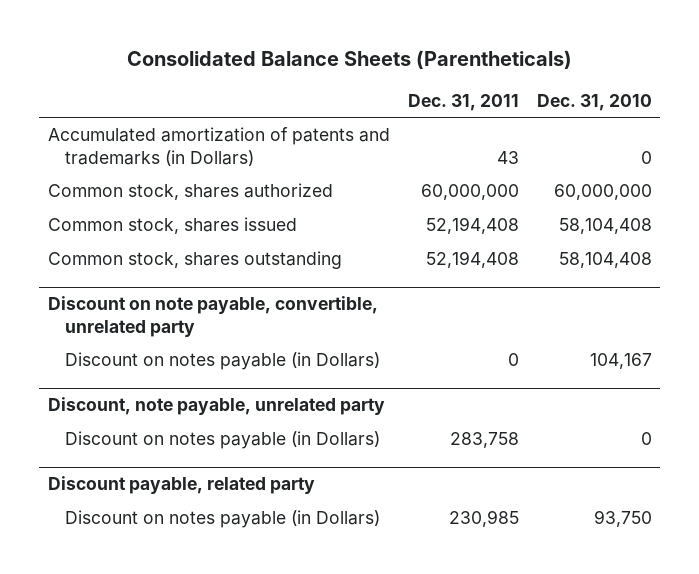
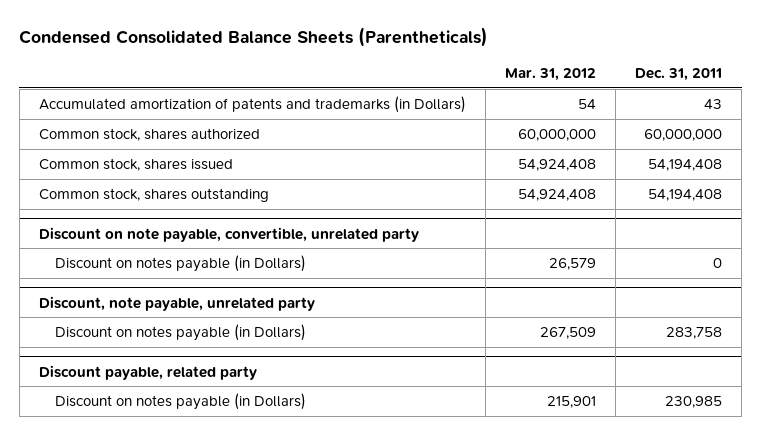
[126,50,572,70] Consolidated Balance Sheets (Parentheticals) -> [19,26,489,47] Condensed Consolidated Balance Sheets (Parentheticals)
[536,93,652,111] Dec. 31, 2010 -> none
none -> [504,67,596,81] Mar. 31, 2012
[425,217,519,235] 52,194,408 -> [648,159,723,172] 54,194,408
[425,251,519,269] 52,194,408 -> [648,189,723,202] 54,194,408

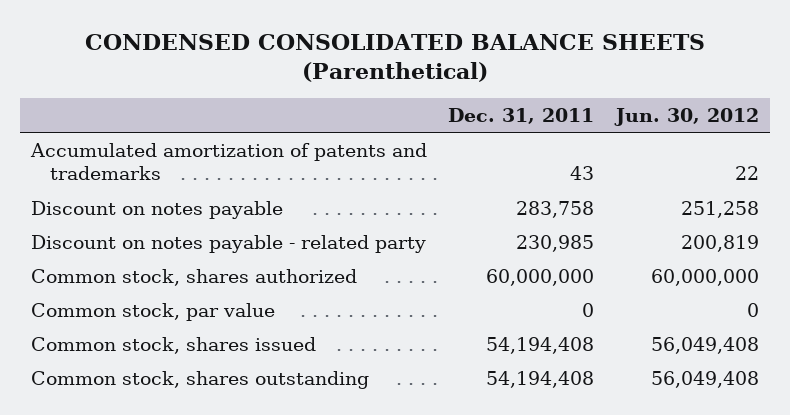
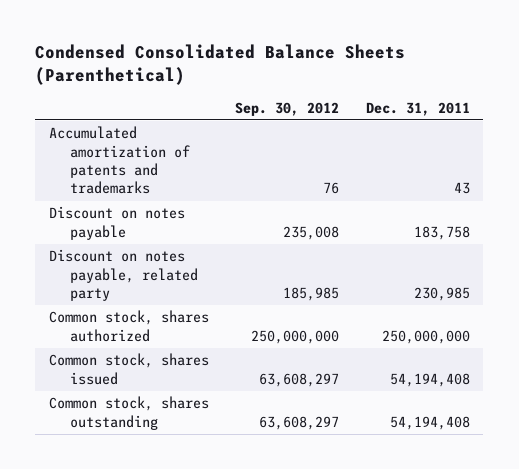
[84,33,705,83] CONDENSED CONSOLIDATED BALANCE SHEETS (Parenthetical) -> [35,43,406,85] Condensed Consolidated Balance Sheets (Parenthetical)
[613,108,759,127] Jun. 30, 2012 -> none
none -> [235,101,340,116] Sep. 30, 2012
[30,303,275,322] Common stock, par value -> none
[516,201,595,219] 283,758 -> [414,225,471,240] 183,758
[30,235,426,254] Discount on notes payable - related party -> [48,249,198,302] Discount on notes payable, related party
[486,269,595,287] 60,000,000 -> [382,329,471,344] 250,000,000

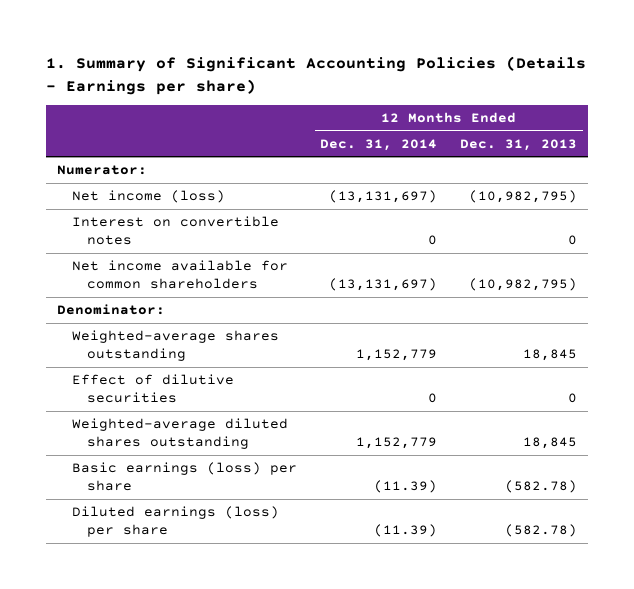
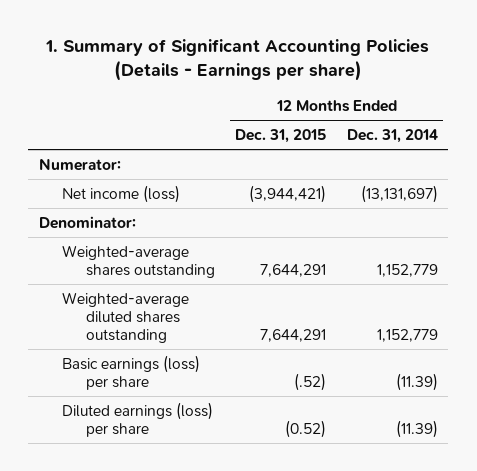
[460,138,578,151] Dec. 31, 2013 -> none
none -> [235,129,327,144] Dec. 31, 2015
[72,216,280,245] Interest on convertible notes -> none
[72,260,289,289] Net income available for common shareholders -> none
[72,374,235,403] Effect of dilutive securities -> none

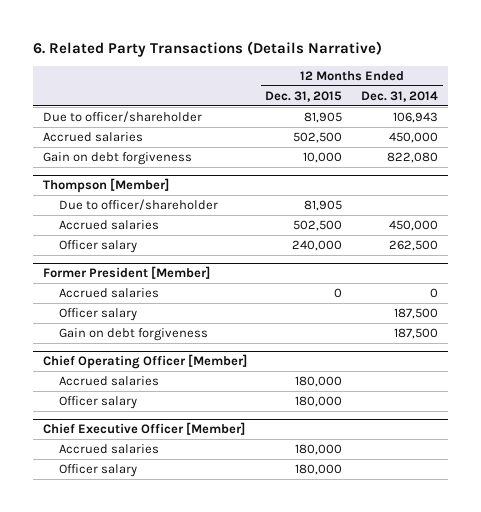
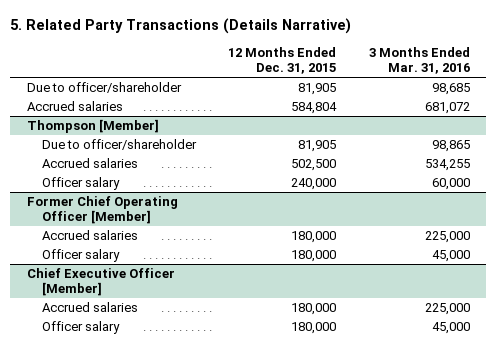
[33,41,383,58] 6. Related Party Transactions (Details Narrative) -> [10,18,352,35] 5. Related Party Transactions (Details Narrative)
[361,90,439,102] Dec. 31, 2014 -> none
none -> [368,47,470,75] 3 Months Ended Mar. 31, 2016
[42,151,192,165] Gain on debt forgiveness -> none
[293,131,343,143] 502,500 -> [291,102,338,115] 584,804
[42,266,210,280] Former President [Member] -> none
[59,287,160,298] Accrued salaries -> none
[59,307,138,321] Officer salary -> none
[59,327,209,341] Gain on debt forgiveness -> none
[42,354,247,370] Chief Operating Officer [Member] -> [26,196,178,225] Former Chief Operating Officer [Member]

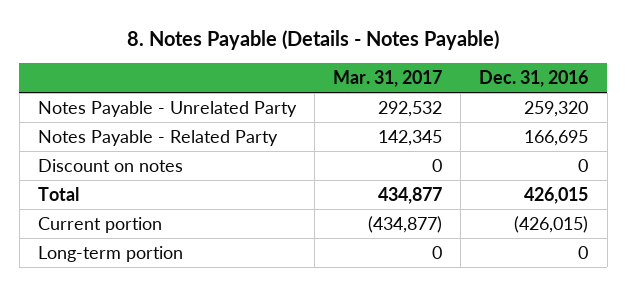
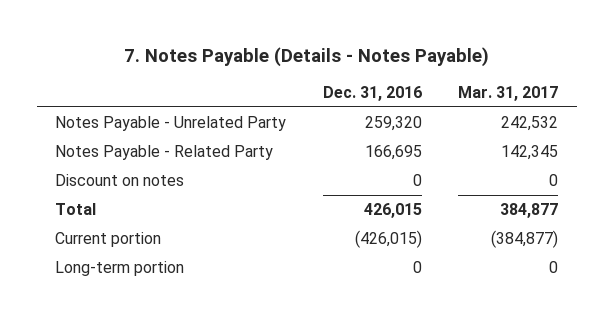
[127,30,500,51] 8. Notes Payable (Details - Notes Payable) -> [123,46,489,67] 7. Notes Payable (Details - Notes Payable)
[378,100,443,117] 292,532 -> [501,116,559,132] 242,532
[378,186,443,204] 434,877 -> [500,203,559,219] 384,877
[368,215,443,233] (434,877) -> [491,230,559,249] (384,877)

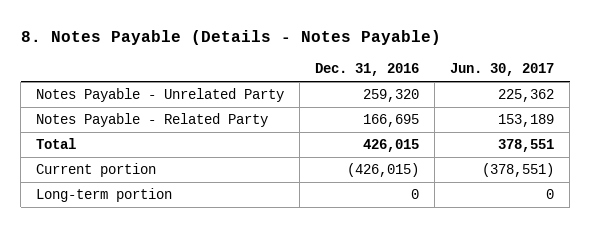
[123,46,489,67] 7. Notes Payable (Details - Notes Payable) -> [20,30,441,46] 8. Notes Payable (Details - Notes Payable)
[458,85,559,101] Mar. 31, 2017 -> none
none -> [450,63,555,77] Jun. 30, 2017
[55,174,185,187] Discount on notes -> none

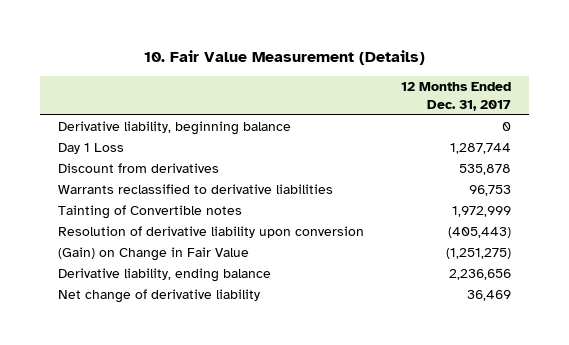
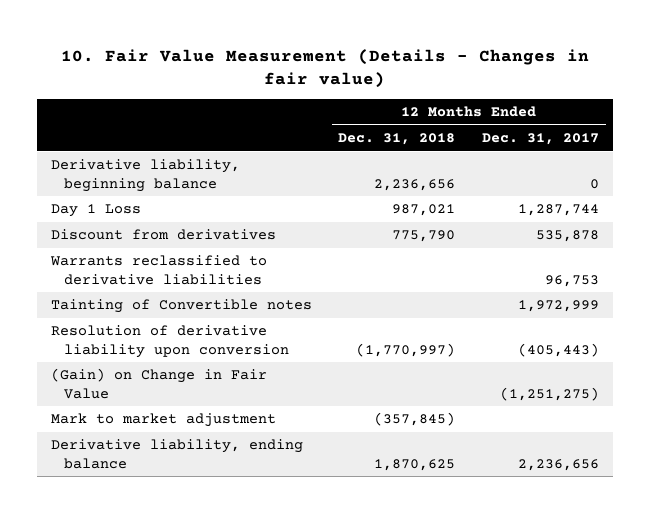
[143,49,425,65] 10. Fair Value Measurement (Details) -> [60,48,589,89] 10. Fair Value Measurement (Details - Changes in fair value)
none -> [338,133,456,146] Dec. 31, 2018
none -> [50,413,276,428] Mark to market adjustment
[58,289,261,304] Net change of derivative liability -> none

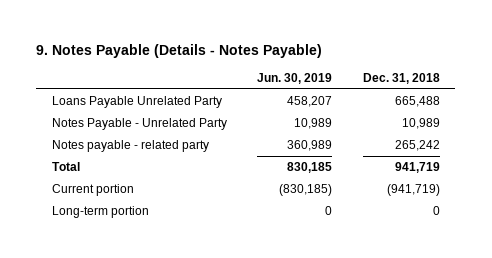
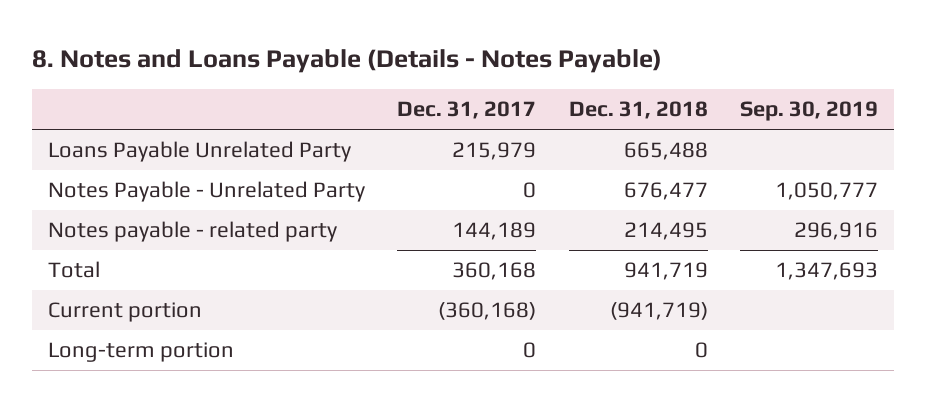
[36,43,323,58] 9. Notes Payable (Details - Notes Payable) -> [31,48,662,73] 8. Notes and Loans Payable (Details - Notes Payable)
[257,72,333,84] Jun. 30, 2019 -> none
none -> [397,101,537,120] Dec. 31, 2017
none -> [739,101,878,122] Sep. 30, 2019
[401,118,440,130] 10,989 -> [623,182,708,201] 676,477
[394,140,440,152] 265,242 -> [623,222,708,241] 214,495

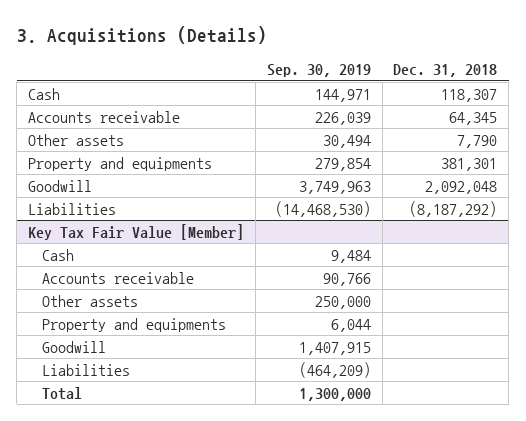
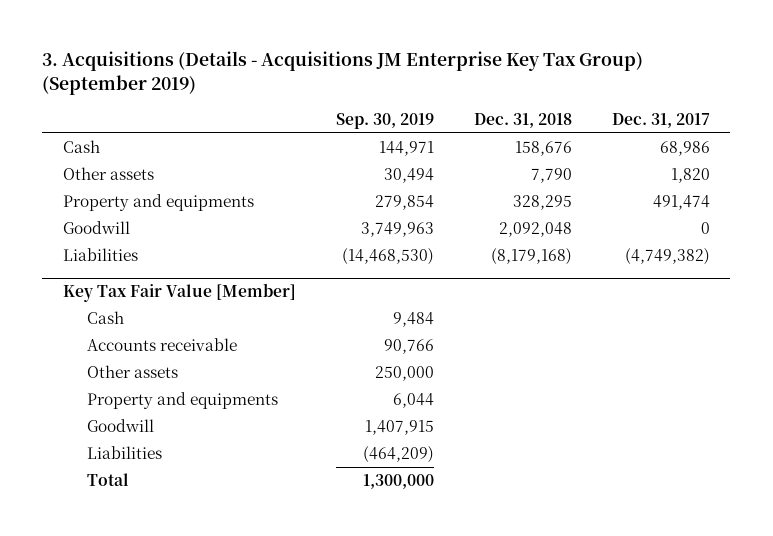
[16,26,267,46] 3. Acquisitions (Details) -> [42,51,644,96] 3. Acquisitions (Details - Acquisitions JM Enterprise Key Tax Group) (September 2019)
none -> [612,112,711,128] Dec. 31, 2017
[28,110,181,123] Accounts receivable -> none
[441,88,498,102] 118,307 -> [515,141,573,157] 158,676
[441,157,498,171] 381,301 -> [513,195,573,211] 328,295
[409,200,498,217] (8,187,292) -> [491,248,573,266] (8,179,168)

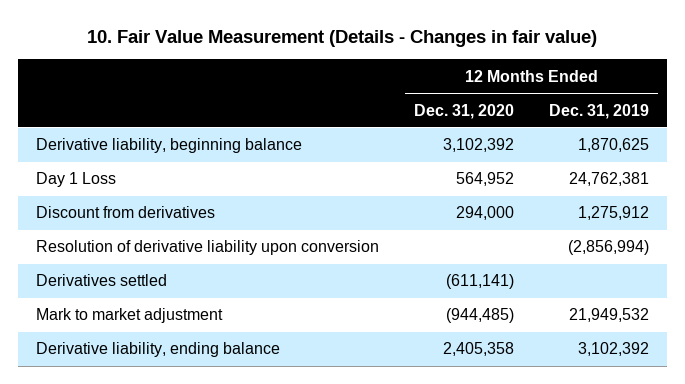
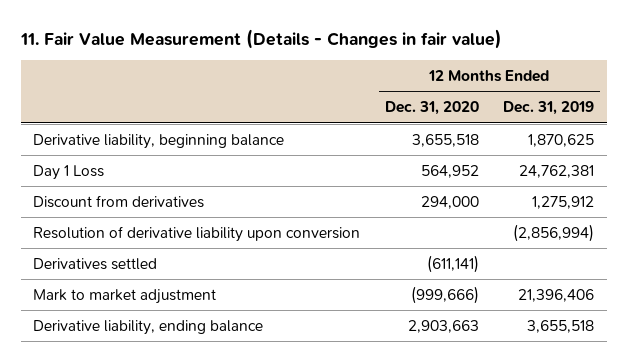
[87,30,598,48] 10. Fair Value Measurement (Details - Changes in fair value) -> [19,28,502,49] 11. Fair Value Measurement (Details - Changes in fair value)
[442,138,514,153] 3,102,392 -> [411,133,479,147] 3,655,518
[445,308,514,324] (944,485) -> [410,285,479,304] (999,666)
[569,308,650,323] 21,949,532 -> [518,288,595,302] 21,396,406
[442,342,514,357] 2,405,358 -> [407,319,479,333] 2,903,663
[578,342,650,357] 3,102,392 -> [527,319,595,333] 3,655,518

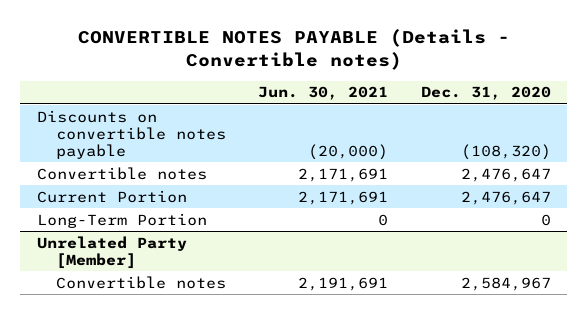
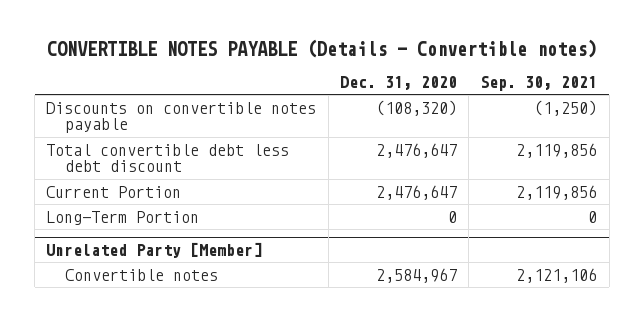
[258,86,389,101] Jun. 30, 2021 -> none
none -> [480,75,598,91] Sep. 30, 2021
[36,166,207,180] Convertible notes -> [46,143,290,173] Total convertible debt less debt discount

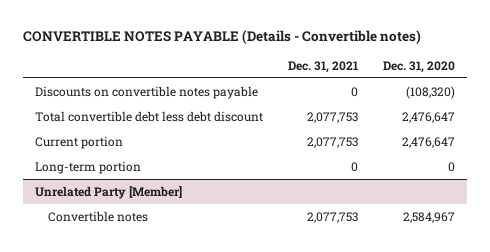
[480,75,598,91] Sep. 30, 2021 -> none
none -> [288,60,359,73] Dec. 31, 2021
[46,185,182,198] Current Portion -> [35,135,124,149] Current portion
[46,210,200,225] Long-Term Portion -> [35,160,142,174] Long-term portion

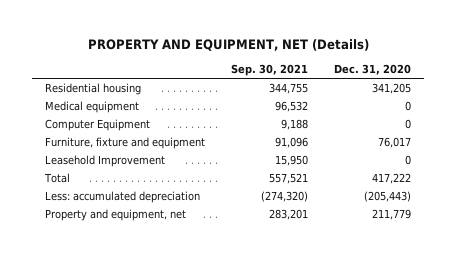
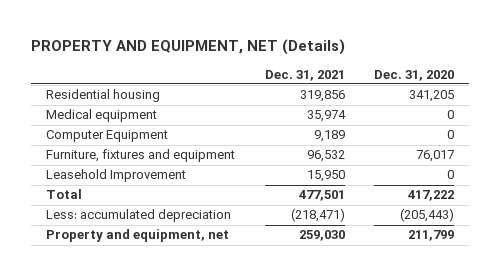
[231,63,309,76] Sep. 30, 2021 -> none
none -> [264,69,345,81] Dec. 31, 2021
[44,137,205,150] Furniture, fixture and equipment -> [45,149,235,163] Furniture, fixtures and equipment
[372,209,412,221] 211,779 -> [408,230,455,242] 211,799

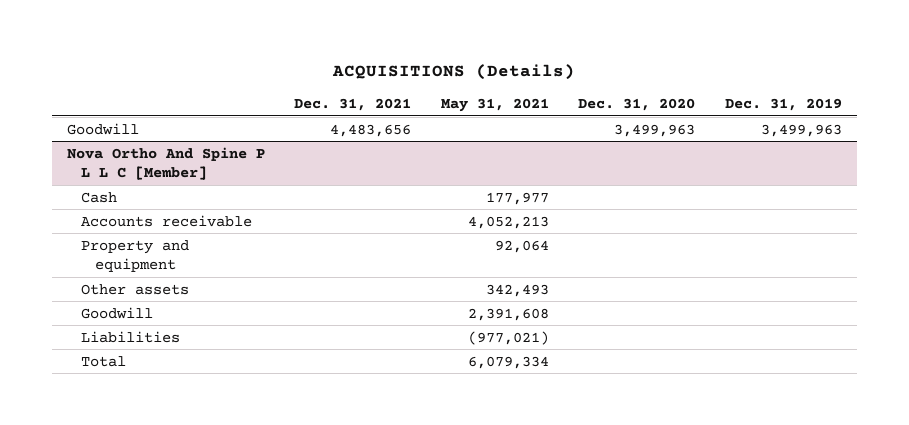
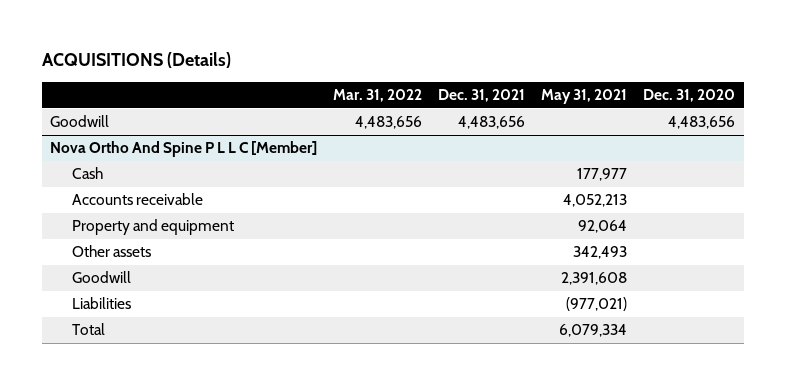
[725,97,843,111] Dec. 31, 2019 -> none
none -> [333,89,423,103] Mar. 31, 2022
[614,123,696,137] 3,499,963 -> [668,116,736,130] 4,483,656

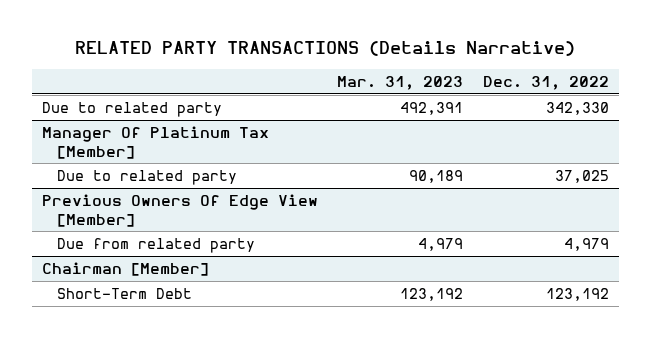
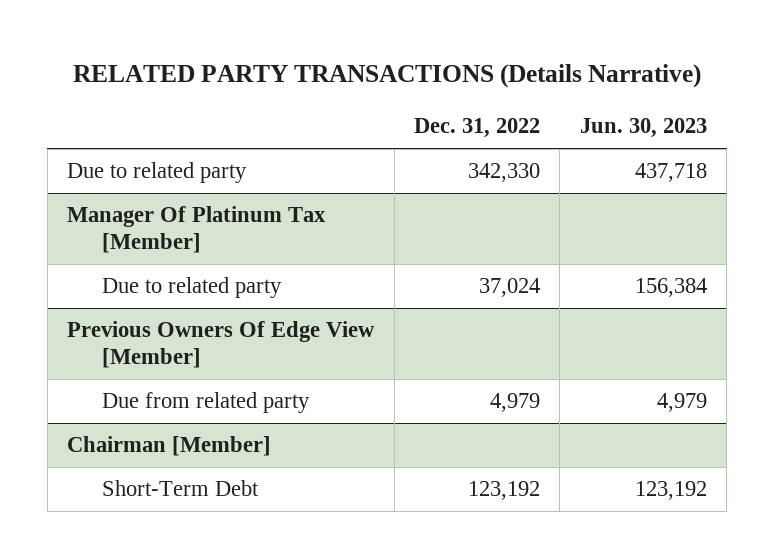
[337,75,464,90] Mar. 31, 2023 -> none
none -> [579,118,707,139] Jun. 30, 2023
[555,169,610,183] 37,025 -> [479,278,541,298] 37,024

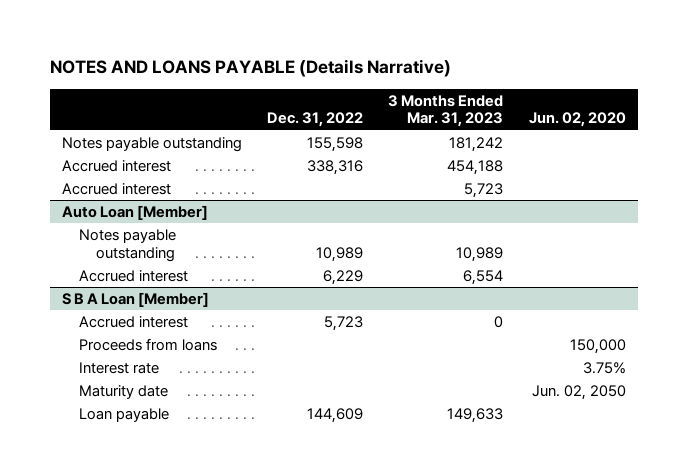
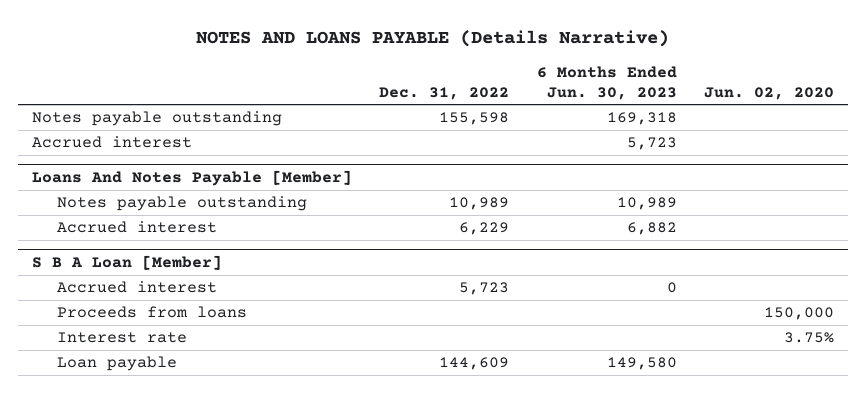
[388,94,504,128] 3 Months Ended Mar. 31, 2023 -> none
none -> [536,65,677,100] 6 Months Ended Jun. 30, 2023
[62,160,172,173] Accrued interest -> none
[62,205,209,221] Auto Loan [Member] -> none
none -> [31,170,352,187] Loans And Notes Payable [Member]
[78,385,168,400] Maturity date -> none

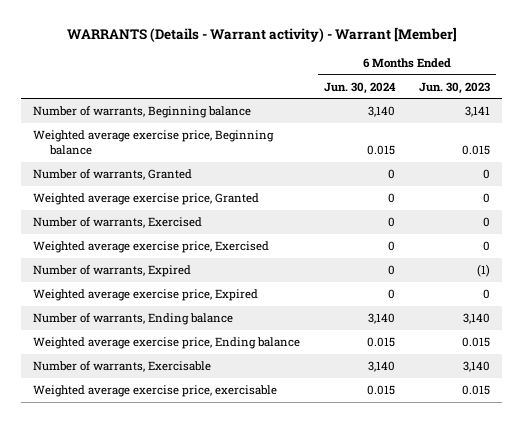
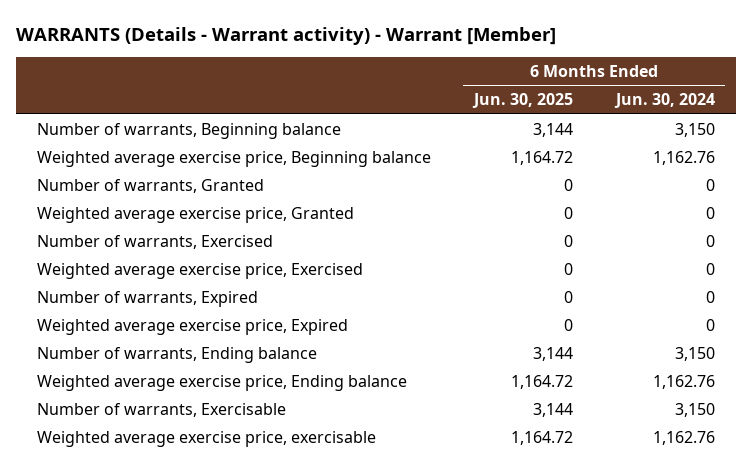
[418,81,490,94] Jun. 30, 2023 -> none
none -> [471,93,573,109] Jun. 30, 2025
[368,106,396,118] 3,140 -> [674,123,715,138] 3,150
[367,145,396,156] 0.015 -> [652,151,715,166] 1,162.76
[368,313,396,325] 3,140 -> [674,347,715,362] 3,150
[367,337,396,348] 0.015 -> [652,375,715,390] 1,162.76
[368,361,396,373] 3,140 -> [674,403,715,418] 3,150
[367,385,396,396] 0.015 -> [652,431,715,446] 1,162.76

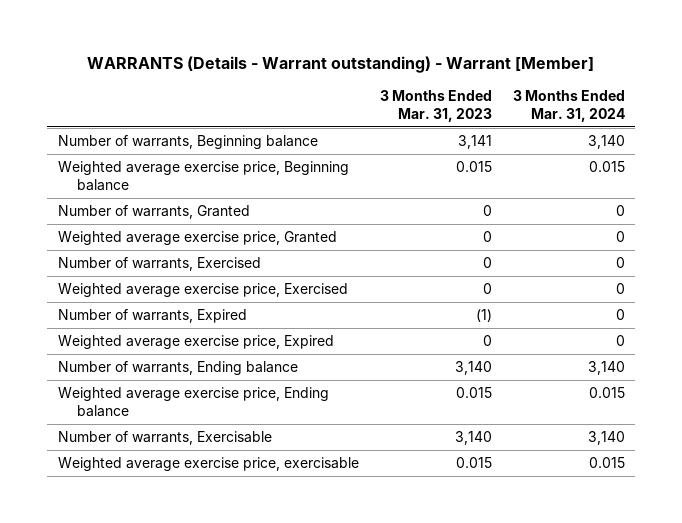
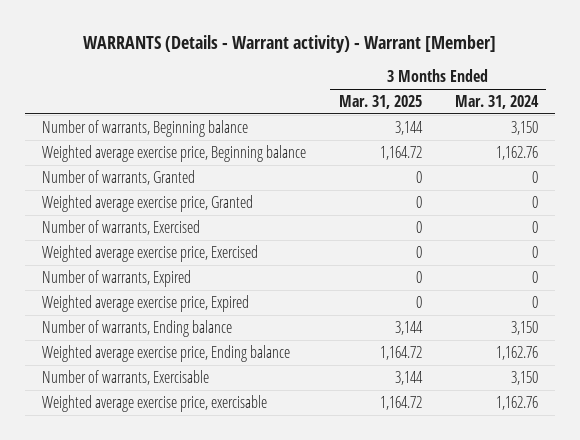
[87,55,595,73] WARRANTS (Details - Warrant outstanding) - Warrant [Member] -> [82,35,496,54] WARRANTS (Details - Warrant activity) - Warrant [Member]
[379,89,492,122] 3 Months Ended Mar. 31, 2023 -> none
none -> [338,94,422,109] Mar. 31, 2025
[587,134,625,149] 3,140 -> [510,120,538,135] 3,150
[588,160,625,172] 0.015 -> [495,145,538,160] 1,162.76
[587,360,625,375] 3,140 -> [510,320,538,335] 3,150
[588,386,625,398] 0.015 -> [495,345,538,360] 1,162.76
[587,430,625,445] 3,140 -> [510,370,538,385] 3,150
[588,456,625,468] 0.015 -> [495,395,538,410] 1,162.76

